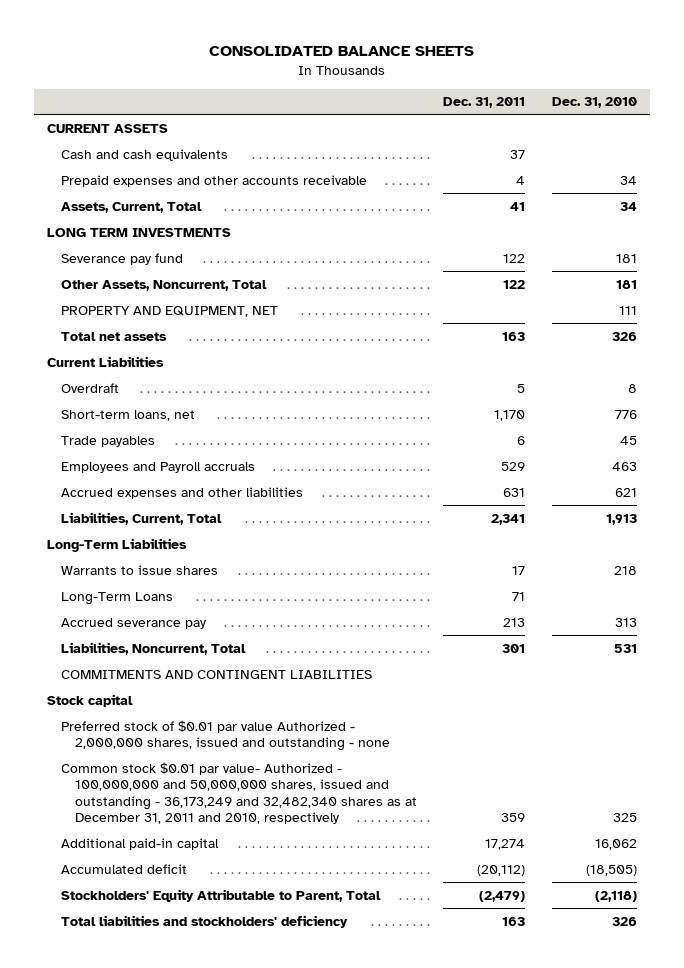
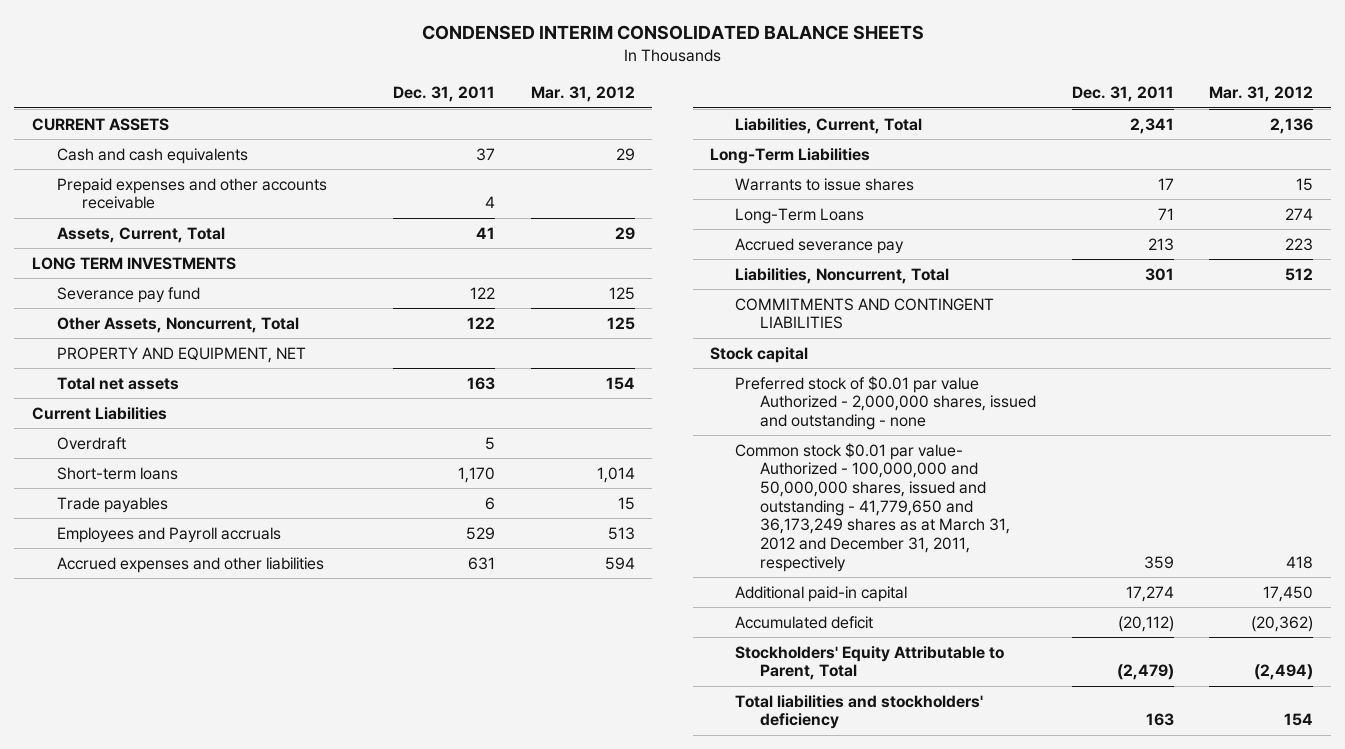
[209,45,475,56] CONSOLIDATED BALANCE SHEETS -> [421,25,924,41] CONDENSED INTERIM CONSOLIDATED BALANCE SHEETS
[552,97,638,109] Dec. 31, 2010 -> none
none -> [530,86,635,103] Mar. 31, 2012
[60,409,195,421] Short-term loans, net -> [56,466,178,480] Short-term loans
[60,761,417,824] Common stock $0.01 par value- Authorized - 100,000,000 and 50,000,000 shares, issued and outstanding - 36,173,249 and 32,482,340 shares as at December 31, 2011 and 2010, respectively -> [735,442,1011,572] Common stock $0.01 par value- Authorized - 100,000,000 and 50,000,000 shares, issued and outstanding - 41,779,650 and 36,173,249 shares as at March 31, 2012 and December 31, 2011, respectively

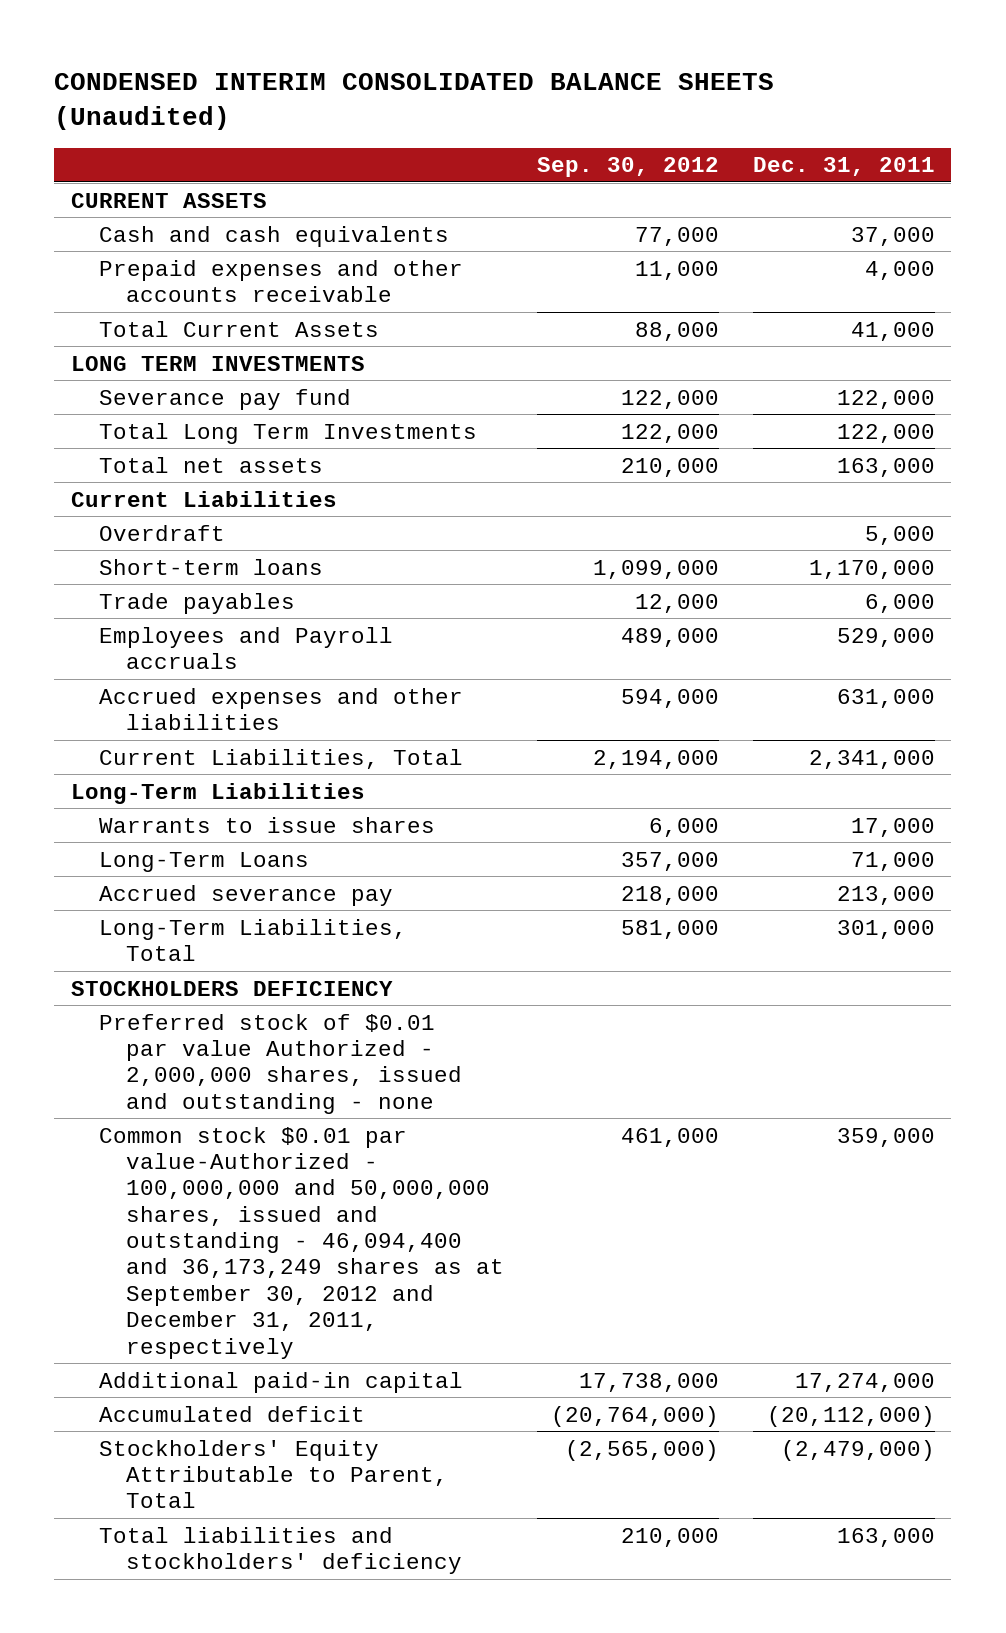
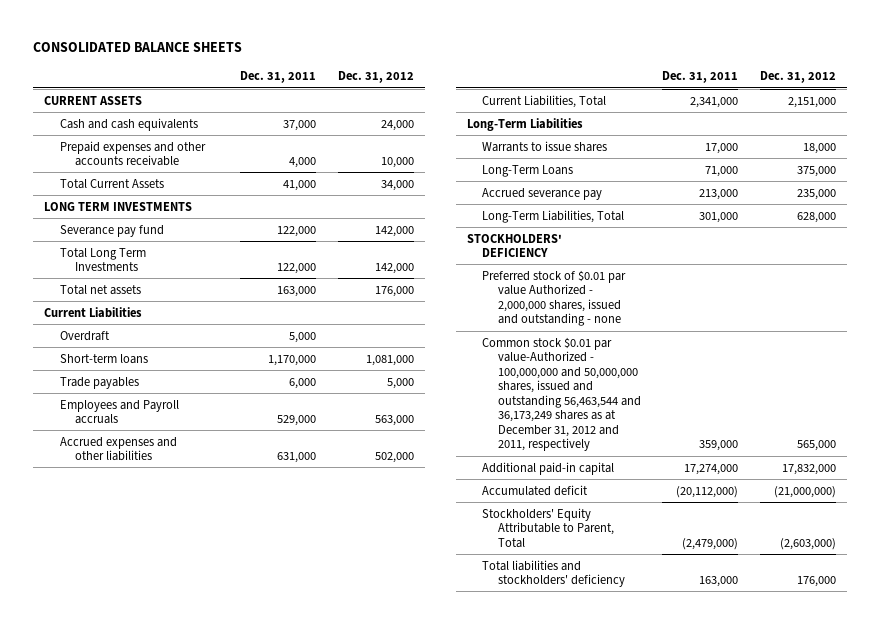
[54,72,775,130] CONDENSED INTERIM CONSOLIDATED BALANCE SHEETS (Unaudited) -> [33,42,243,53] CONSOLIDATED BALANCE SHEETS
[537,157,720,178] Sep. 30, 2012 -> none
none -> [337,71,414,84] Dec. 31, 2012
[70,980,393,996] STOCKHOLDERS DEFICIENCY -> [466,233,562,258] STOCKHOLDERS' DEFICIENCY
[98,1126,505,1359] Common stock $0.01 par value-Authorized - 100,000,000 and 50,000,000 shares, issued and outstanding - 46,094,400 and 36,173,249 shares as at September 30, 2012 and December 31, 2011, respectively -> [482,336,641,452] Common stock $0.01 par value-Authorized - 100,000,000 and 50,000,000 shares, issued and outstanding 56,463,544 and 36,173,249 shares as at December 31, 2012 and 2011, respectively

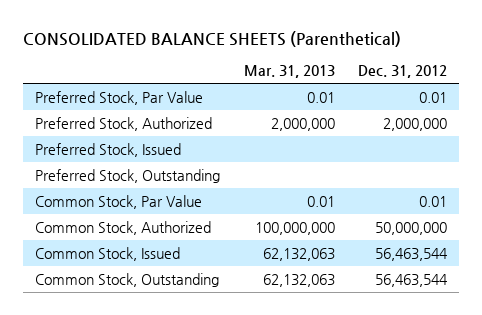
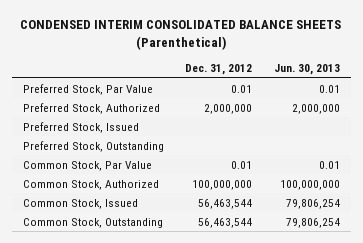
[22,31,401,48] CONSOLIDATED BALANCE SHEETS (Parenthetical) -> [20,20,342,51] CONDENSED INTERIM CONSOLIDATED BALANCE SHEETS (Parenthetical)
[243,65,335,79] Mar. 31, 2013 -> none
none -> [274,64,341,76] Jun. 30, 2013
[375,221,448,235] 50,000,000 -> [192,179,253,190] 100,000,000

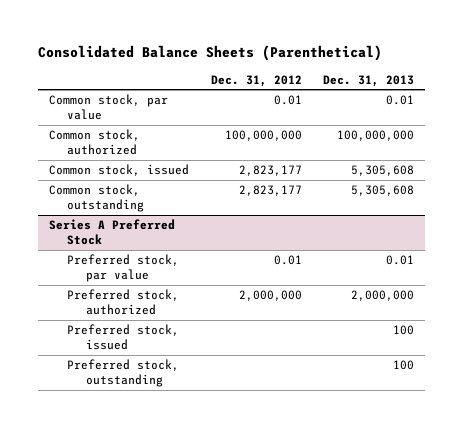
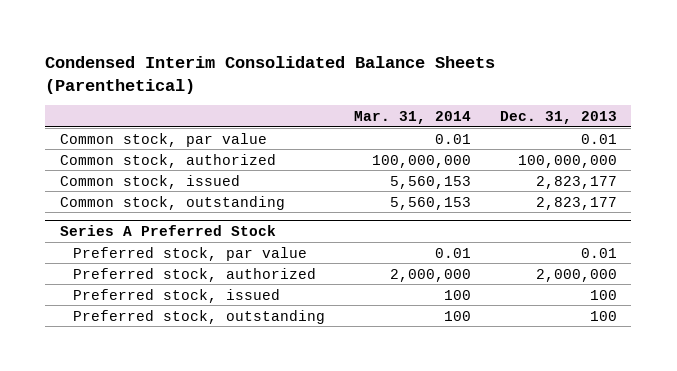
[38,45,383,62] Consolidated Balance Sheets (Parenthetical) -> [45,55,496,94] Condensed Interim Consolidated Balance Sheets (Parenthetical)
[210,74,302,87] Dec. 31, 2012 -> none
none -> [354,110,472,124] Mar. 31, 2014
[351,165,415,177] 5,305,608 -> [535,175,617,189] 2,823,177
[351,185,415,197] 5,305,608 -> [535,196,617,210] 2,823,177

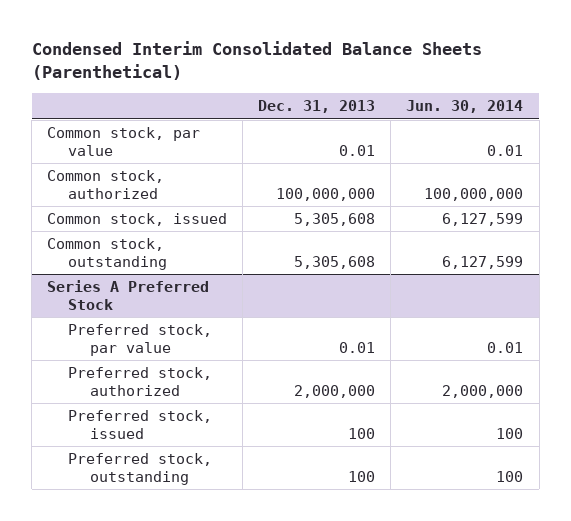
[354,110,472,124] Mar. 31, 2014 -> none
none -> [406,100,524,114] Jun. 30, 2014
[535,175,617,189] 2,823,177 -> [294,213,376,227] 5,305,608
[535,196,617,210] 2,823,177 -> [294,255,376,269] 5,305,608

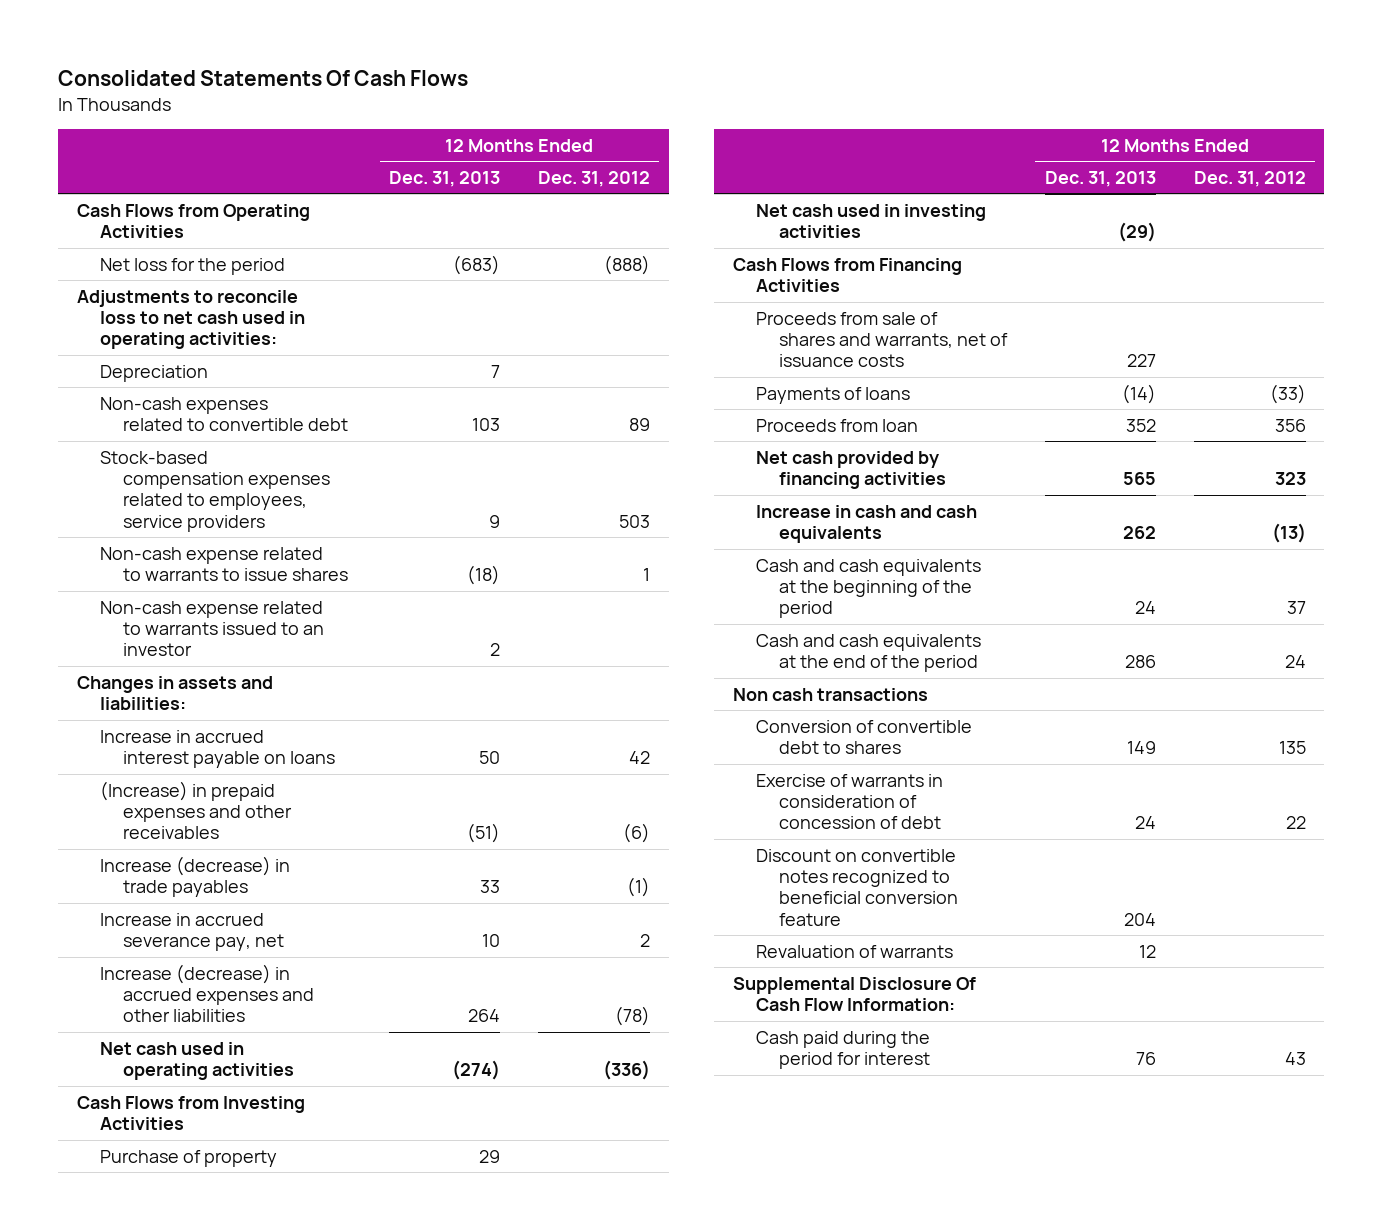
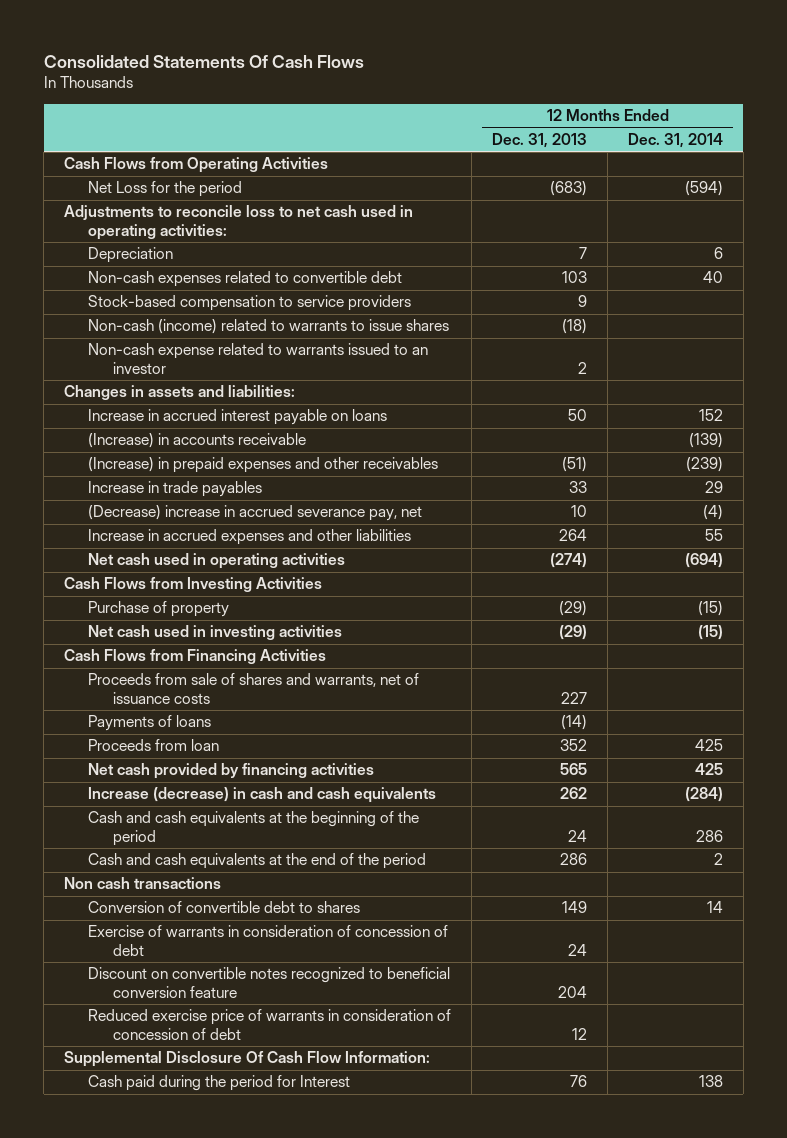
[537,170,650,187] Dec. 31, 2012 -> none
none -> [628,133,724,149] Dec. 31, 2014
[100,257,286,275] Net loss for the period -> [88,181,243,198] Net Loss for the period
[100,450,331,532] Stock-based compensation expenses related to employees, service providers -> [88,295,412,312] Stock-based compensation to service providers
[100,546,349,582] Non-cash expense related to warrants to issue shares -> [88,319,450,335] Non-cash (income) related to warrants to issue shares
none -> [88,433,307,449] (Increase) in accounts receivable
[100,855,291,898] Increase (decrease) in trade payables -> [88,481,263,498] Increase in trade payables
[100,912,285,952] Increase in accrued severance pay, net -> [88,505,423,522] (Decrease) increase in accrued severance pay, net
[100,963,315,1023] Increase (decrease) in accrued expenses and other liabilities -> [88,529,412,546] Increase in accrued expenses and other liabilities
[478,1149,500,1163] 29 -> [559,601,588,617] (29)
[755,504,977,544] Increase in cash and cash equivalents -> [88,787,437,804] Increase (decrease) in cash and cash equivalents
[755,944,953,958] Revaluation of warrants -> none
none -> [88,1009,452,1041] Reduced exercise price of warrants in consideration of concession of debt
[755,1030,931,1070] Cash paid during the period for interest -> [88,1075,351,1092] Cash paid during the period for Interest

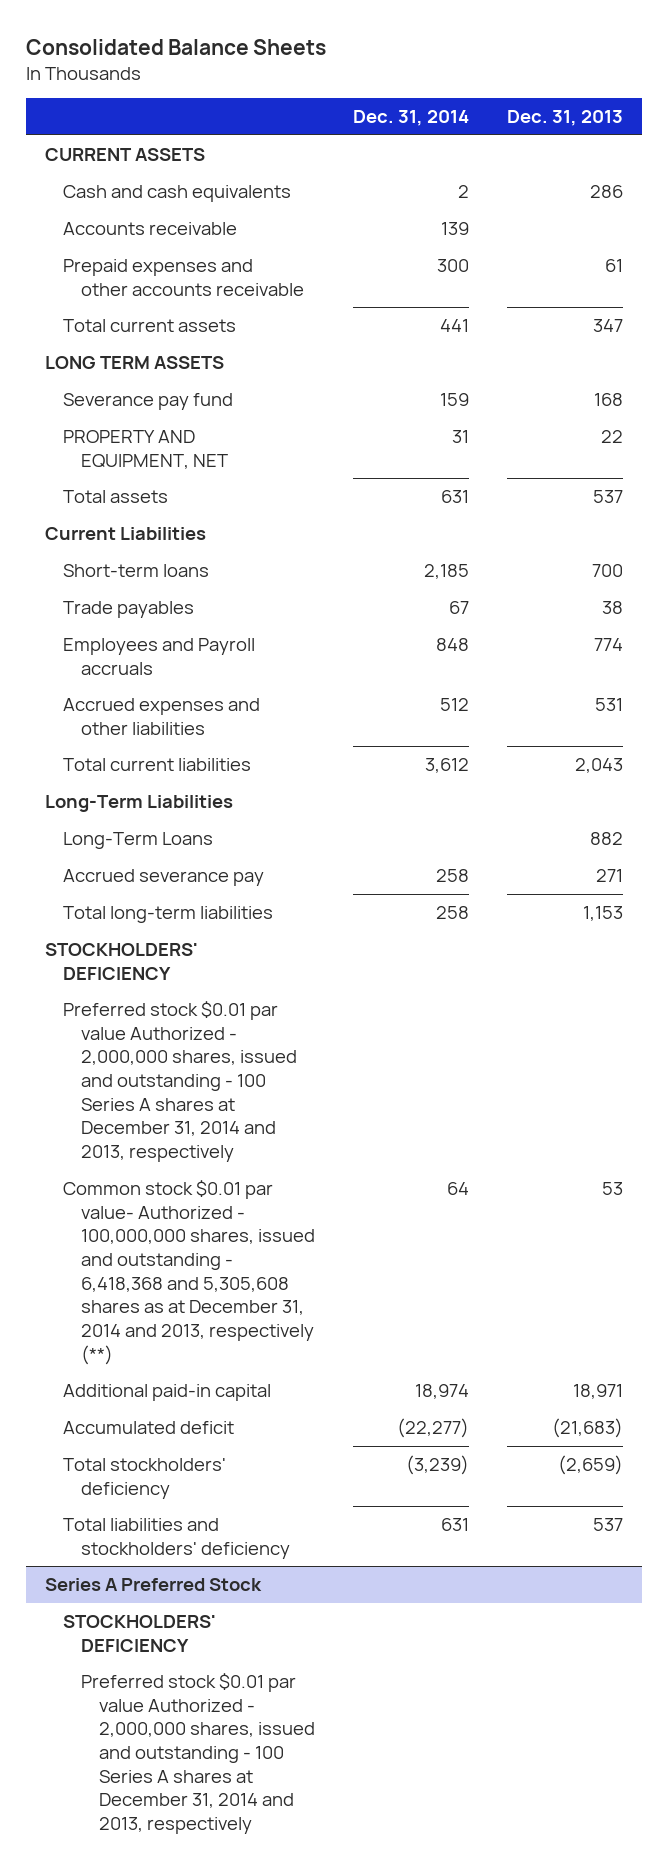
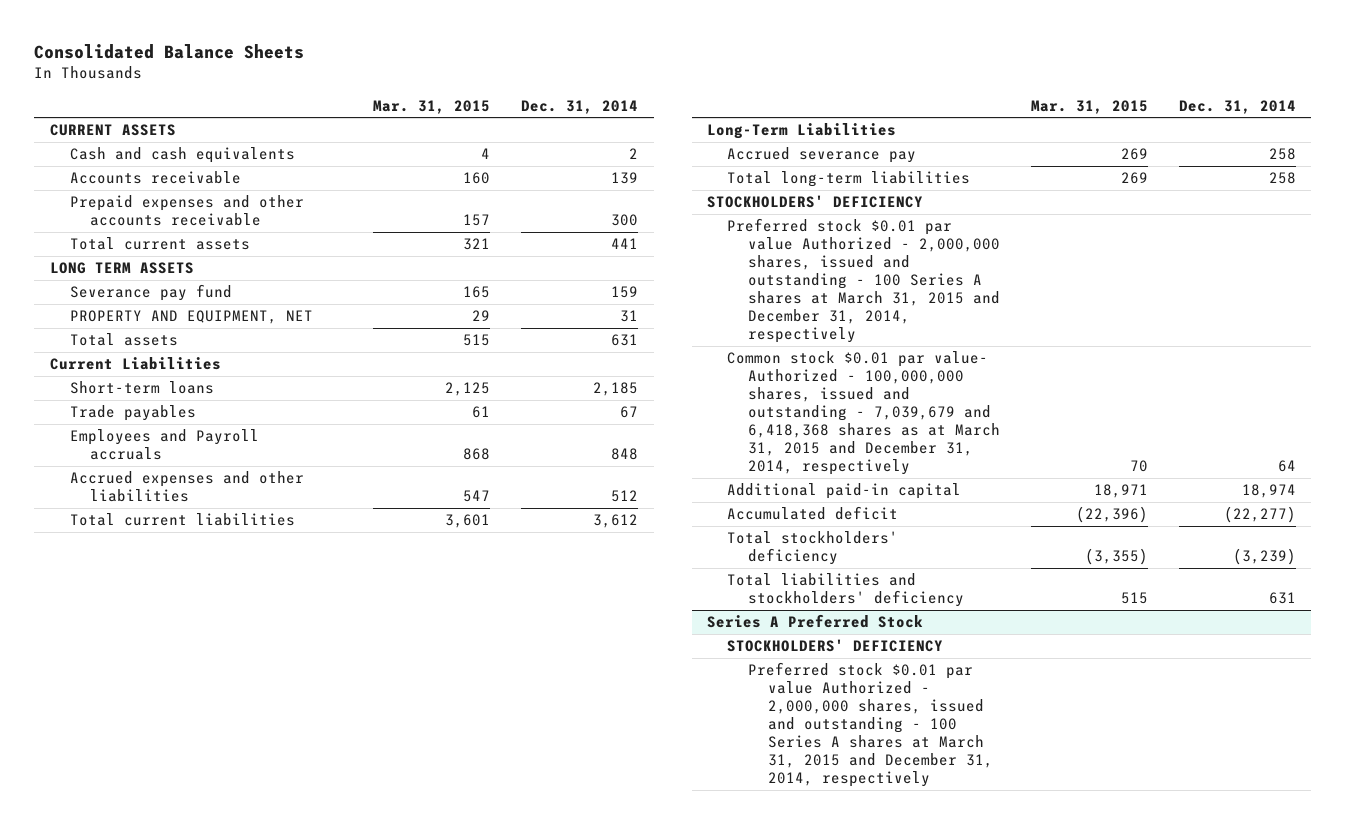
[507,110,624,127] Dec. 31, 2013 -> none
none -> [373,99,491,114] Mar. 31, 2015
[63,832,214,850] Long-Term Loans -> none
[63,1001,298,1163] Preferred stock $0.01 par value Authorized - 2,000,000 shares, issued and outstanding - 100 Series A shares at December 31, 2014 and 2013, respectively -> [727,218,1000,344] Preferred stock $0.01 par value Authorized - 2,000,000 shares, issued and outstanding - 100 Series A shares at March 31, 2015 and December 31, 2014, respectively
[63,1180,316,1365] Common stock $0.01 par value- Authorized - 100,000,000 shares, issued and outstanding - 6,418,368 and 5,305,608 shares as at December 31, 2014 and 2013, respectively (**) -> [727,351,1000,476] Common stock $0.01 par value- Authorized - 100,000,000 shares, issued and outstanding - 7,039,679 and 6,418,368 shares as at March 31, 2015 and December 31, 2014, respectively
[81,1673,315,1835] Preferred stock $0.01 par value Authorized - 2,000,000 shares, issued and outstanding - 100 Series A shares at December 31, 2014 and 2013, respectively -> [747,662,993,788] Preferred stock $0.01 par value Authorized - 2,000,000 shares, issued and outstanding - 100 Series A shares at March 31, 2015 and December 31, 2014, respectively

